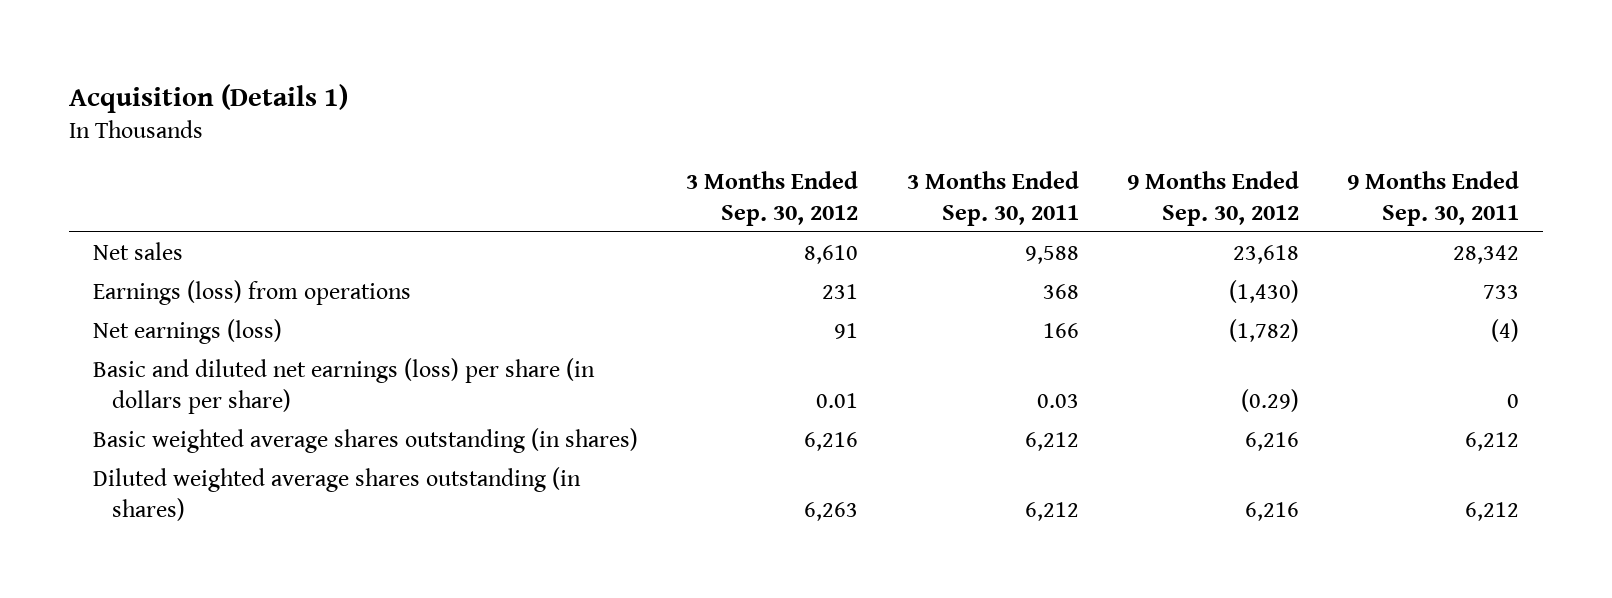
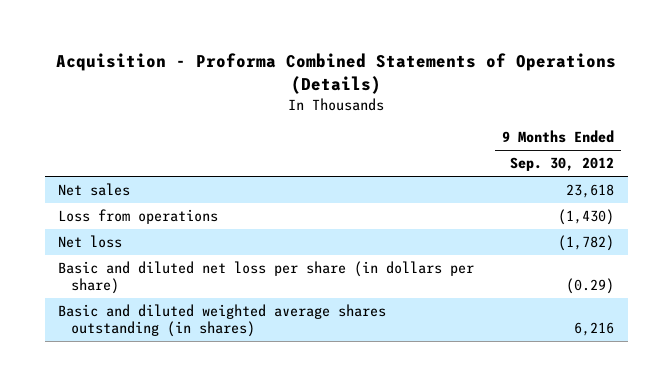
[69,84,349,114] Acquisition (Details 1) -> [56,53,617,94] Acquisition - Proforma Combined Statements of Operations (Details)
[686,171,859,226] 3 Months Ended Sep. 30, 2012 -> none
[906,171,1079,226] 3 Months Ended Sep. 30, 2011 -> none
[1346,171,1519,226] 9 Months Ended Sep. 30, 2011 -> none
[93,467,582,521] Diluted weighted average shares outstanding (in shares) -> none
[93,280,412,306] Earnings (loss) from operations -> [58,209,219,225] Loss from operations
[93,319,283,345] Net earnings (loss) -> [58,235,123,249] Net loss
[93,358,596,414] Basic and diluted net earnings (loss) per share (in dollars per share) -> [58,261,475,295] Basic and diluted net loss per share (in dollars per share)
[93,428,639,454] Basic weighted average shares outstanding (in shares) -> [58,304,387,338] Basic and diluted weighted average shares outstanding (in shares)

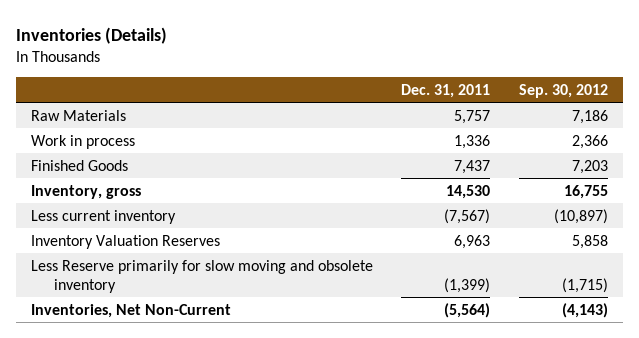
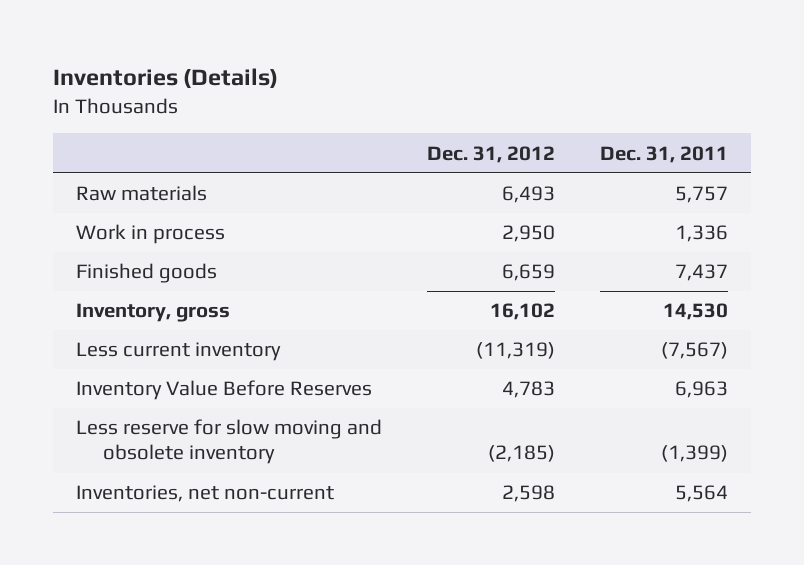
[519,83,609,98] Sep. 30, 2012 -> none
none -> [427,145,556,163] Dec. 31, 2012
[30,109,126,121] Raw Materials -> [75,185,207,202] Raw materials
[30,159,128,171] Finished Goods -> [75,263,217,284] Finished goods
[30,234,220,249] Inventory Valuation Reserves -> [75,380,372,401] Inventory Value Before Reserves
[30,259,373,293] Less Reserve primarily for slow moving and obsolete inventory -> [75,419,382,465] Less reserve for slow moving and obsolete inventory
[30,303,231,318] Inventories, Net Non-Current -> [75,485,334,503] Inventories, net non-current
[444,302,491,318] (5,564) -> [675,485,729,503] 5,564

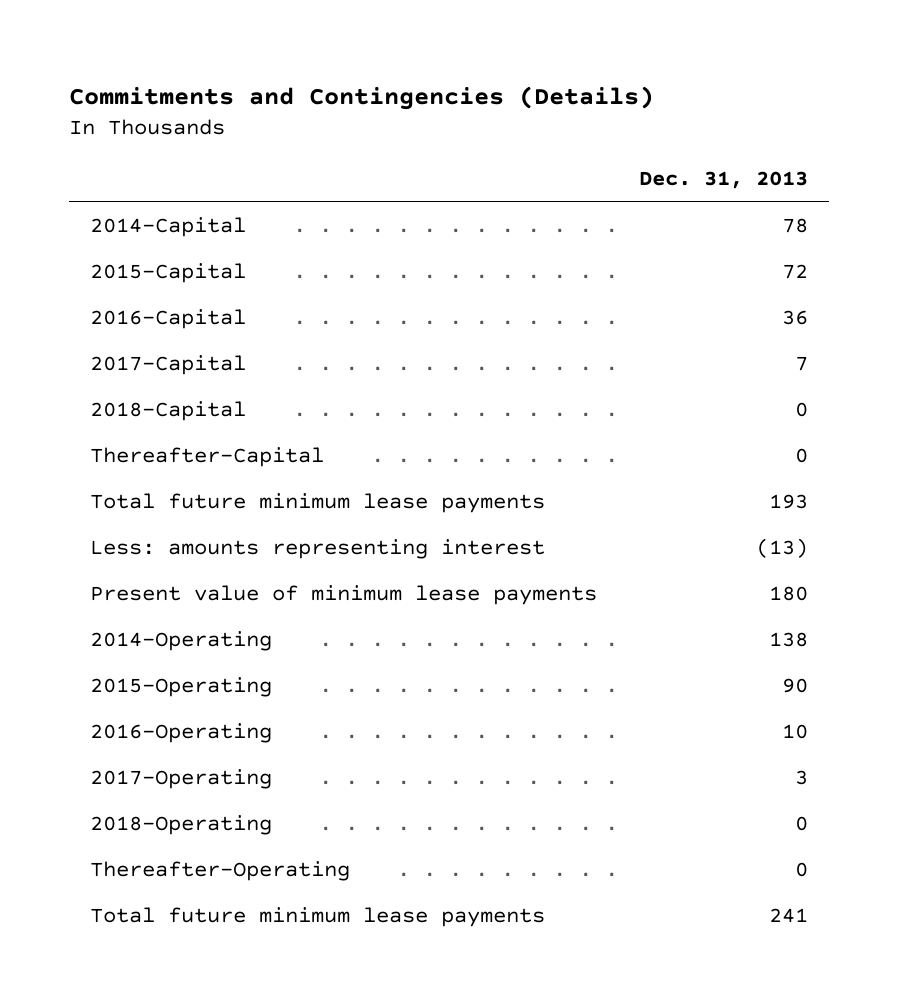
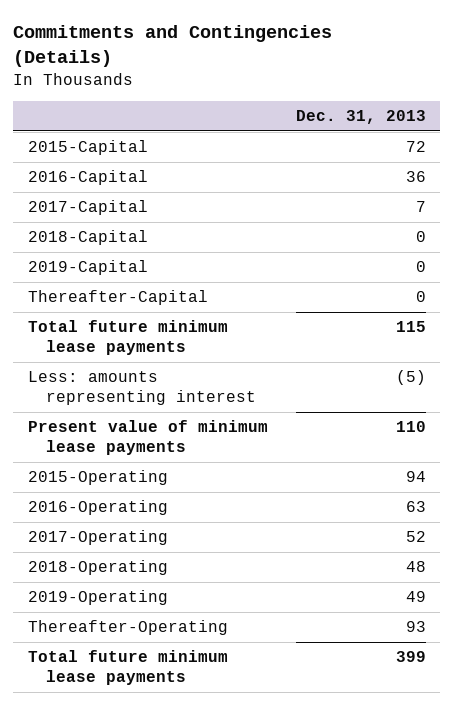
[89,217,246,238] 2014-Capital -> none
none -> [27,260,148,276] 2019-Capital
[768,494,808,510] 193 -> [395,321,426,333] 115
[755,538,808,559] (13) -> [395,370,426,386] (5)
[768,586,808,602] 180 -> [395,421,426,433] 110
[89,631,272,652] 2014-Operating -> [27,470,168,486] 2015-Operating
[768,632,808,648] 138 -> [405,471,426,483] 94
[89,677,272,698] 2015-Operating -> [27,500,168,516] 2016-Operating
[781,678,808,694] 90 -> [405,501,426,513] 63
[89,723,272,744] 2016-Operating -> [27,530,168,546] 2017-Operating
[781,724,808,740] 10 -> [405,531,426,543] 52
[89,769,272,790] 2017-Operating -> [27,560,168,576] 2018-Operating
[794,770,808,786] 3 -> [405,561,426,573] 48
[89,815,272,836] 2018-Operating -> [27,590,168,606] 2019-Operating
[794,816,808,832] 0 -> [405,591,426,603] 49
[794,862,808,878] 0 -> [405,621,426,633] 93
[768,908,808,924] 241 -> [395,651,426,663] 399

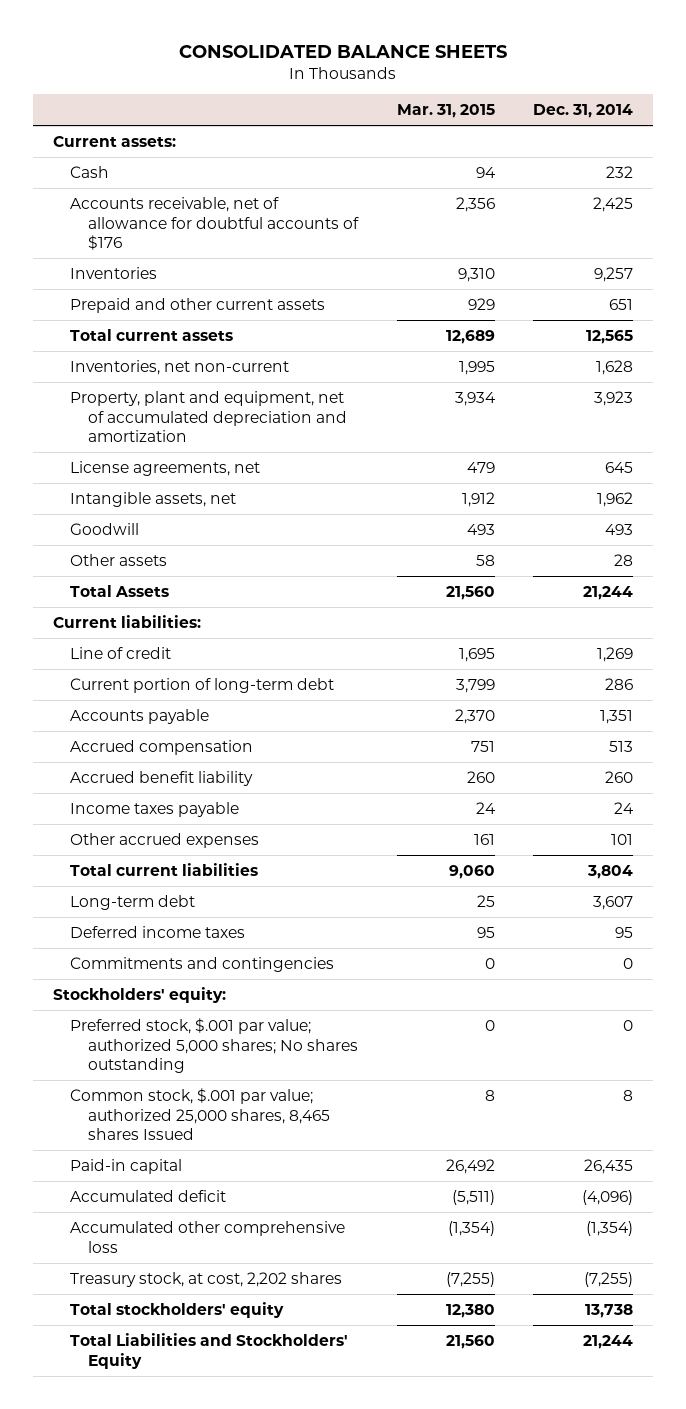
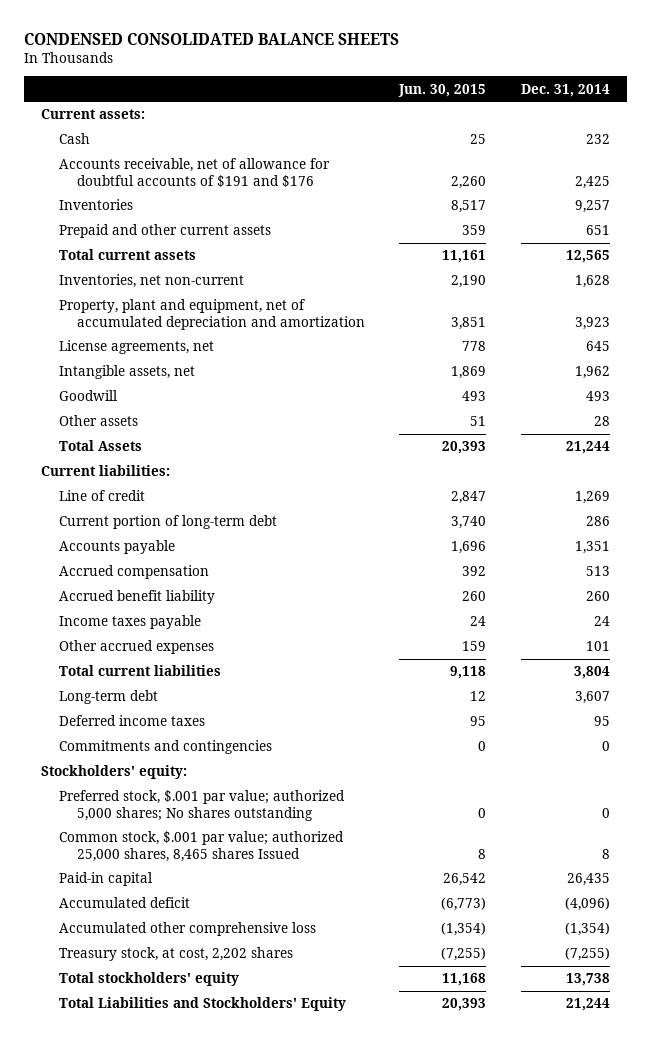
[178,44,507,58] CONSOLIDATED BALANCE SHEETS -> [24,32,400,45] CONDENSED CONSOLIDATED BALANCE SHEETS
[396,104,495,119] Mar. 31, 2015 -> none
none -> [398,83,487,97] Jun. 30, 2015
[70,196,359,251] Accounts receivable, net of allowance for doubtful accounts of $176 -> [58,158,330,187] Accounts receivable, net of allowance for doubtful accounts of $191 and $176

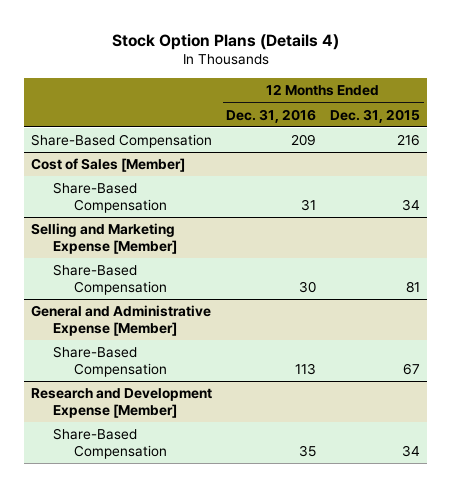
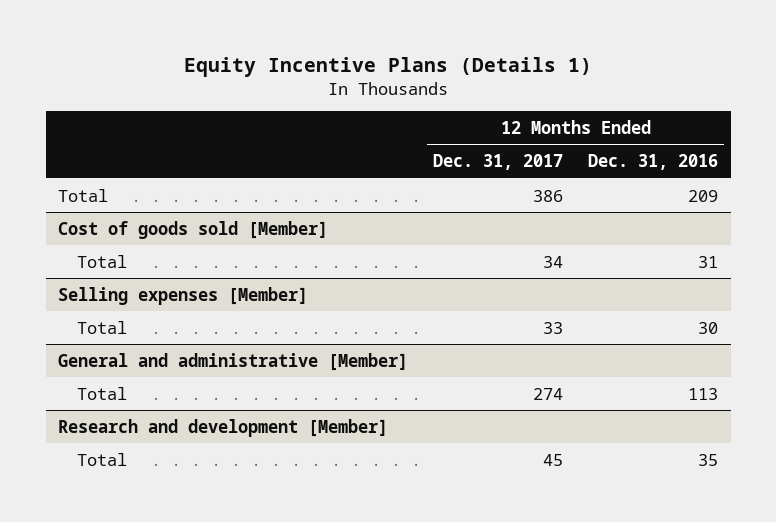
[111,33,339,50] Stock Option Plans (Details 4) -> [184,56,593,77] Equity Incentive Plans (Details 1)
[330,108,421,123] Dec. 31, 2015 -> none
none -> [433,154,564,171] Dec. 31, 2017
[31,134,213,149] Share-Based Compensation -> none
[52,182,168,213] Share-Based Compensation -> none
[52,264,168,295] Share-Based Compensation -> none
[52,428,168,459] Share-Based Compensation -> none
none -> [58,188,109,202] Total
[31,158,186,173] Cost of Sales [Member] -> [58,220,329,239] Cost of goods sold [Member]
none -> [76,254,127,268] Total
[31,223,177,254] Selling and Marketing Expense [Member] -> [58,286,309,305] Selling expenses [Member]
none -> [76,320,127,334] Total
[31,305,212,336] General and Administrative Expense [Member] -> [58,352,409,371] General and administrative [Member]
[52,346,168,377] Share-Based Compensation -> [76,386,127,400] Total
[31,388,213,418] Research and Development Expense [Member] -> [58,418,389,437] Research and development [Member]
none -> [76,452,127,466] Total

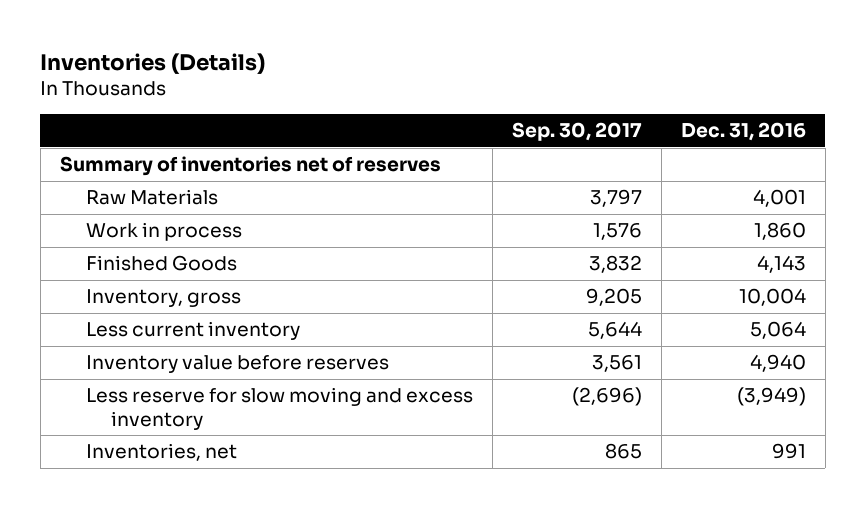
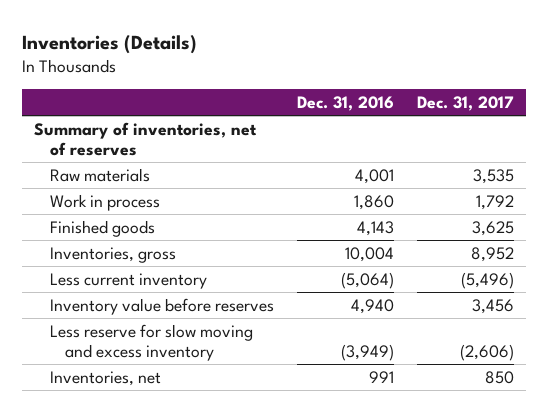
[511,122,642,142] Sep. 30, 2017 -> none
none -> [417,96,515,112] Dec. 31, 2017
[59,156,441,177] Summary of inventories net of reserves -> [33,121,257,156] Summary of inventories, net of reserves
[85,189,218,206] Raw Materials -> [49,167,150,182] Raw materials
[85,255,237,272] Finished Goods -> [49,219,155,237] Finished goods
[85,289,241,308] Inventory, gross -> [49,246,176,263] Inventories, gross
[749,321,806,340] 5,064 -> [340,271,394,289] (5,064)

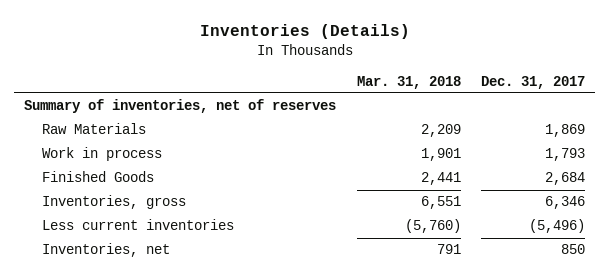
[296,96,394,112] Dec. 31, 2016 -> none
none -> [356,75,461,89] Mar. 31, 2018
[49,297,274,315] Inventory value before reserves -> none
[49,323,253,361] Less reserve for slow moving and excess inventory -> none
[49,167,150,182] Raw materials -> [41,123,146,135] Raw Materials
[473,168,515,184] 3,535 -> [544,124,585,138] 1,869
[476,194,515,210] 1,792 -> [544,148,585,162] 1,793
[49,219,155,237] Finished goods -> [41,171,154,183] Finished Goods
[472,220,515,236] 3,625 -> [544,172,585,186] 2,684
[471,246,515,262] 8,952 -> [544,196,585,210] 6,346
[49,272,207,289] Less current inventory -> [41,219,234,231] Less current inventories

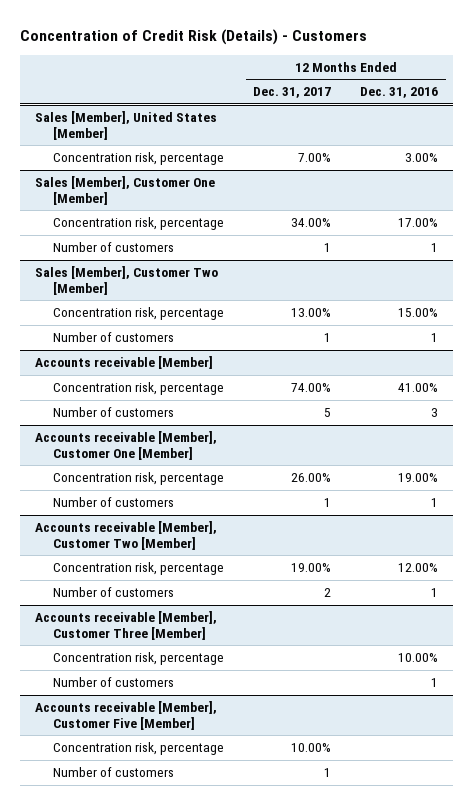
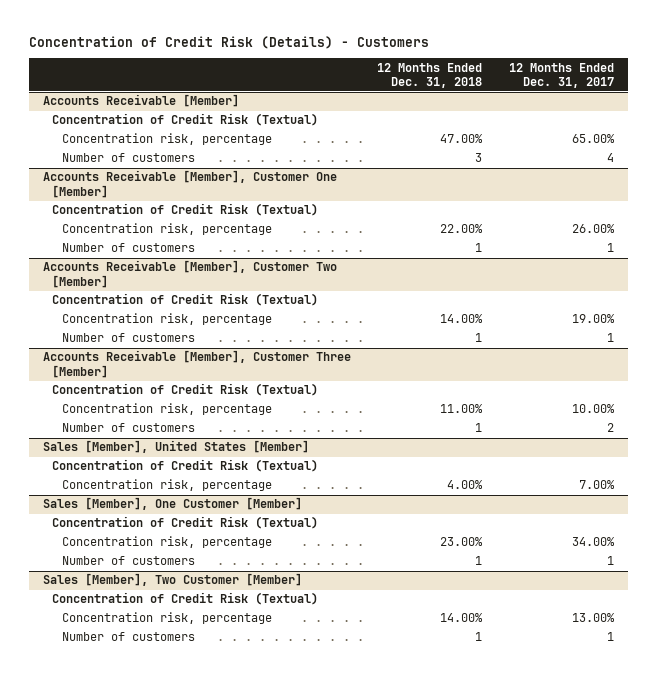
[360,87,439,99] Dec. 31, 2016 -> none
none -> [377,62,483,88] 12 Months Ended Dec. 31, 2018
none -> [42,94,239,108] Accounts Receivable [Member]
none -> [52,113,319,127] Concentration of Credit Risk (Textual)
none -> [62,133,273,146] Concentration risk, percentage
none -> [62,153,196,163] Number of customers
none -> [42,170,337,198] Accounts Receivable [Member], Customer One [Member]
none -> [52,203,319,217] Concentration of Credit Risk (Textual)
none -> [62,223,273,236] Concentration risk, percentage
none -> [62,243,196,253] Number of customers
none -> [42,260,337,288] Accounts Receivable [Member], Customer Two [Member]
none -> [52,293,319,307] Concentration of Credit Risk (Textual)
none -> [62,313,273,326] Concentration risk, percentage
none -> [62,333,196,343] Number of customers
none -> [42,350,351,378] Accounts Receivable [Member], Customer Three [Member]
none -> [52,383,319,397] Concentration of Credit Risk (Textual)
none -> [62,403,273,416] Concentration risk, percentage
none -> [62,423,196,433] Number of customers
none -> [52,459,319,473] Concentration of Credit Risk (Textual)
[34,176,215,205] Sales [Member], Customer One [Member] -> [42,497,302,511] Sales [Member], One Customer [Member]
none -> [52,516,319,530] Concentration of Credit Risk (Textual)
[34,266,218,295] Sales [Member], Customer Two [Member] -> [42,573,302,587] Sales [Member], Two Customer [Member]
none -> [52,592,319,606] Concentration of Credit Risk (Textual)
[34,356,213,370] Accounts receivable [Member] -> none
[53,382,225,396] Concentration risk, percentage -> none
[53,407,175,418] Number of customers -> none
[34,431,217,460] Accounts receivable [Member], Customer One [Member] -> none
[53,472,225,486] Concentration risk, percentage -> none
[53,497,175,508] Number of customers -> none
[34,521,217,550] Accounts receivable [Member], Customer Two [Member] -> none
[53,562,225,576] Concentration risk, percentage -> none
[53,587,175,598] Number of customers -> none
[34,611,217,640] Accounts receivable [Member], Customer Three [Member] -> none
[53,652,225,666] Concentration risk, percentage -> none
[53,677,175,688] Number of customers -> none
[34,701,217,730] Accounts receivable [Member], Customer Five [Member] -> none
[53,742,225,756] Concentration risk, percentage -> none
[53,767,175,778] Number of customers -> none

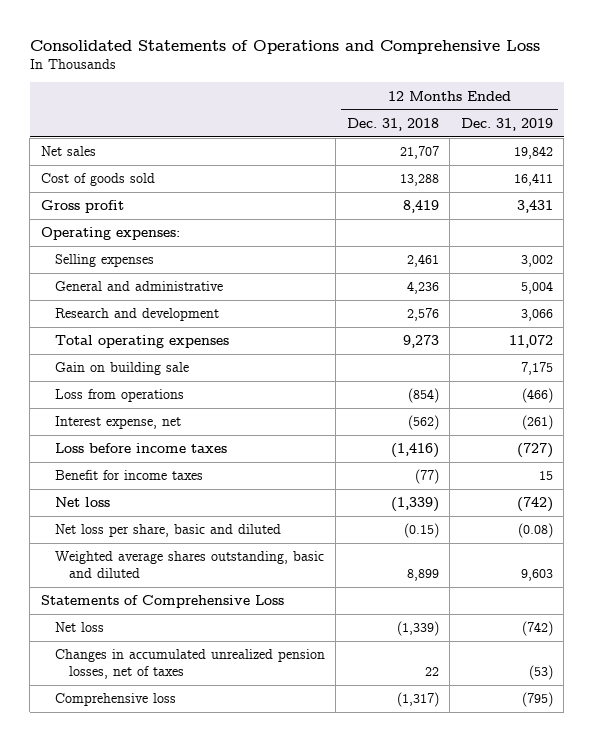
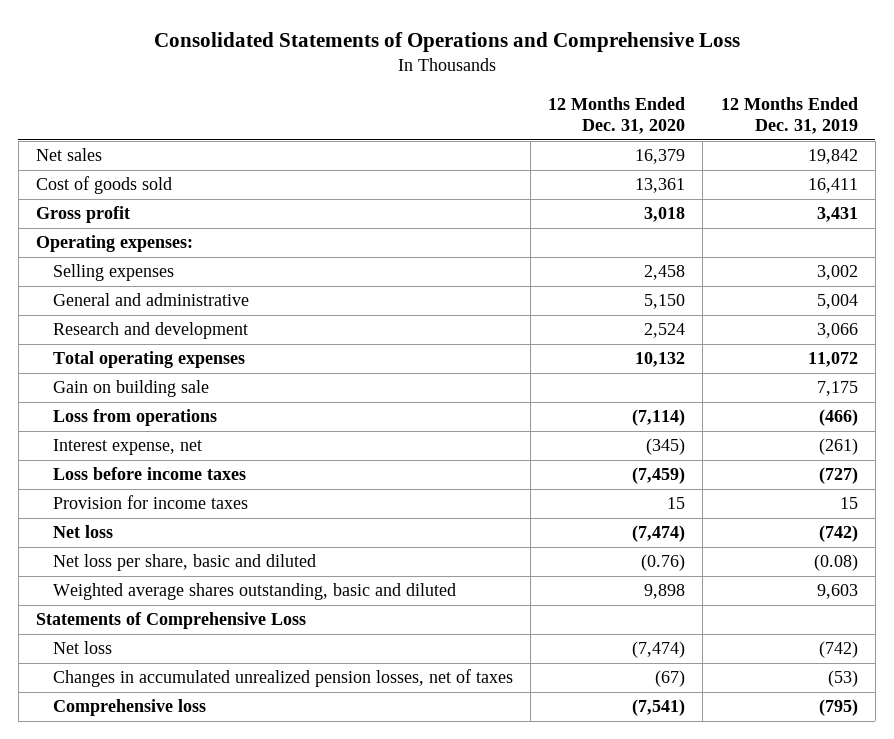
[346,117,439,131] Dec. 31, 2018 -> none
none -> [548,96,686,135] 12 Months Ended Dec. 31, 2020
[54,470,203,481] Benefit for income taxes -> [52,495,248,510] Provision for income taxes

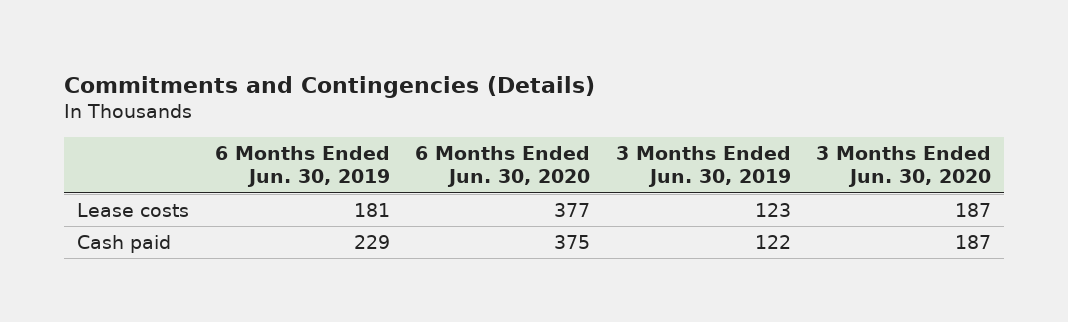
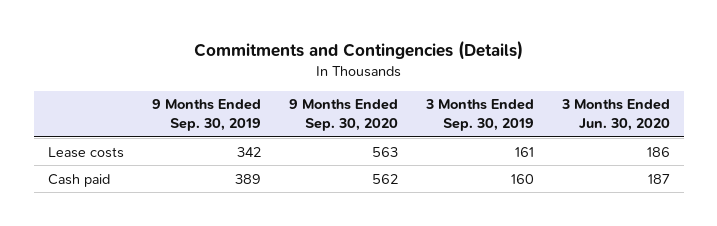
[214,145,390,188] 6 Months Ended Jun. 30, 2019 -> none
[415,145,591,188] 6 Months Ended Jun. 30, 2020 -> none
[615,145,791,188] 3 Months Ended Jun. 30, 2019 -> none
none -> [151,99,261,131] 9 Months Ended Sep. 30, 2019
none -> [288,99,398,131] 9 Months Ended Sep. 30, 2020
none -> [424,99,534,131] 3 Months Ended Sep. 30, 2019
[955,202,992,217] 187 -> [646,146,670,157] 186

